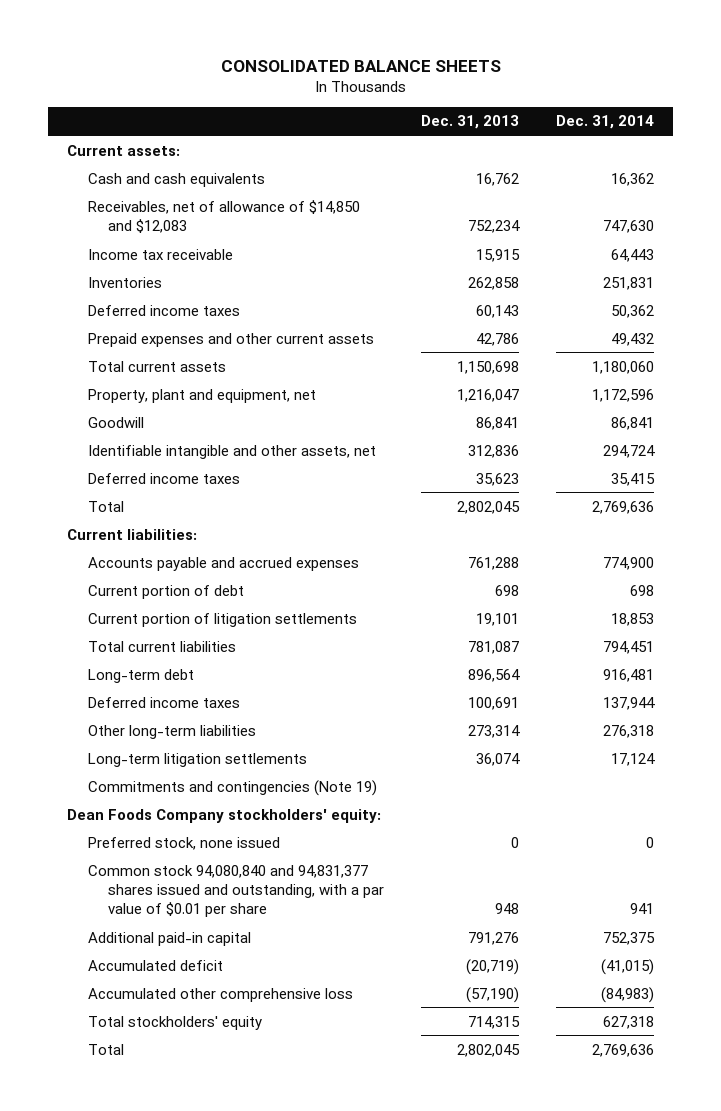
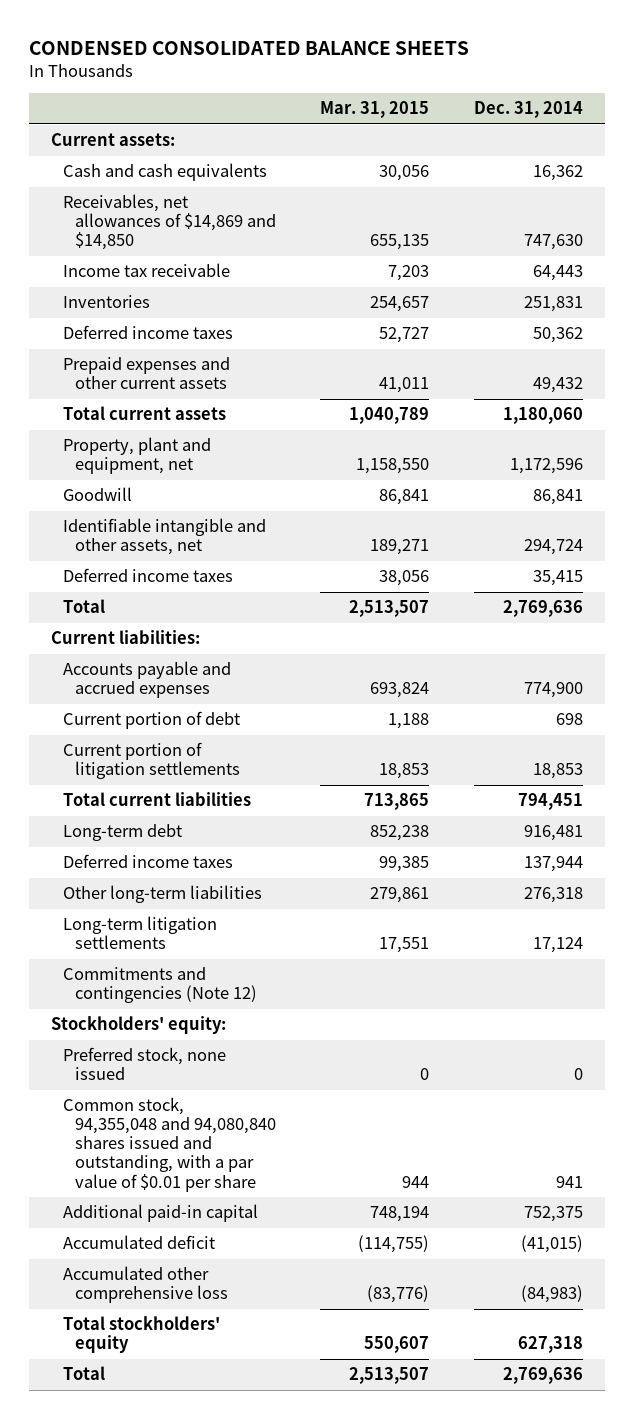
[220,59,501,72] CONSOLIDATED BALANCE SHEETS -> [29,40,470,55] CONDENSED CONSOLIDATED BALANCE SHEETS
[421,115,520,130] Dec. 31, 2013 -> none
none -> [320,101,430,119] Mar. 31, 2015
[87,199,360,233] Receivables, net of allowance of $14,850 and $12,083 -> [63,194,276,251] Receivables, net allowances of $14,869 and $14,850
[66,808,381,823] Dean Foods Company stockholders' equity: -> none
[87,779,377,796] Commitments and contingencies (Note 19) -> [63,967,257,1004] Commitments and contingencies (Note 12)
none -> [51,1016,227,1035] Stockholders' equity:
[87,864,385,918] Common stock 94,080,840 and 94,831,377 shares issued and outstanding, with a par value of $0.01 per share -> [63,1097,276,1192] Common stock, 94,355,048 and 94,080,840 shares issued and outstanding, with a par value of $0.01 per share

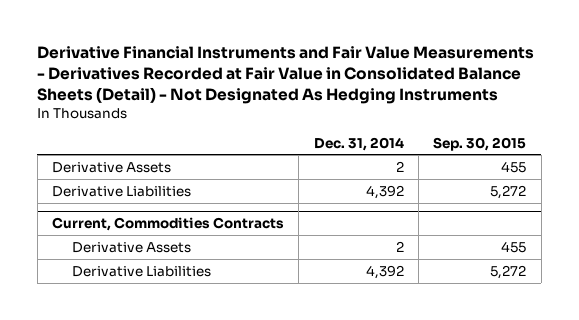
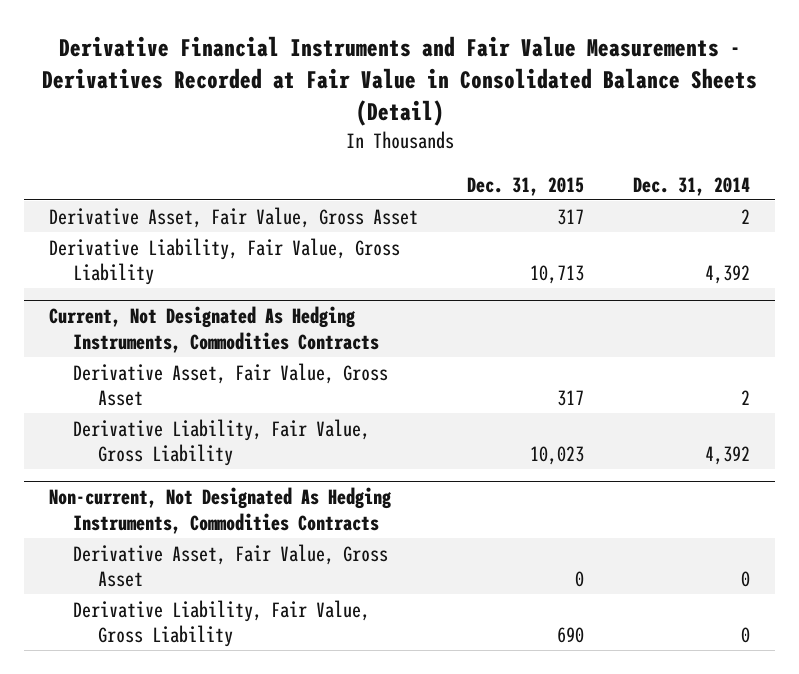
[37,46,535,104] Derivative Financial Instruments and Fair Value Measurements - Derivatives Recorded at Fair Value in Consolidated Balance Sheets (Detail) - Not Designated As Hedging Instruments -> [41,35,757,127] Derivative Financial Instruments and Fair Value Measurements - Derivatives Recorded at Fair Value in Consolidated Balance Sheets (Detail)
[433,136,527,151] Sep. 30, 2015 -> none
none -> [467,176,585,196] Dec. 31, 2015
[52,216,285,231] Current, Commodities Contracts -> none
[52,161,172,173] Derivative Assets -> [48,206,418,228] Derivative Asset, Fair Value, Gross Asset
[52,185,192,197] Derivative Liabilities -> [48,237,400,286] Derivative Liability, Fair Value, Gross Liability
none -> [48,306,380,353] Current, Not Designated As Hedging Instruments, Commodities Contracts
[71,241,191,253] Derivative Assets -> [73,362,389,407] Derivative Asset, Fair Value, Gross Asset
[71,265,211,277] Derivative Liabilities -> [73,418,371,467] Derivative Liability, Fair Value, Gross Liability
none -> [48,487,392,534] Non-current, Not Designated As Hedging Instruments, Commodities Contracts
none -> [73,543,389,588] Derivative Asset, Fair Value, Gross Asset
none -> [73,599,371,648] Derivative Liability, Fair Value, Gross Liability

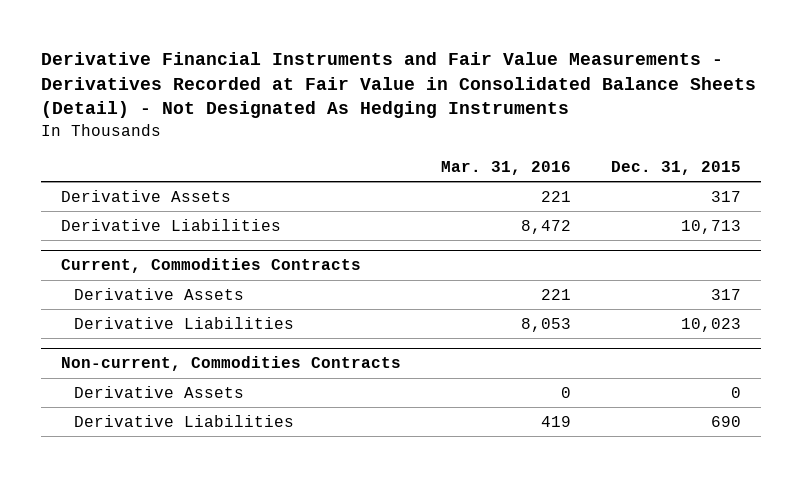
[41,35,757,127] Derivative Financial Instruments and Fair Value Measurements - Derivatives Recorded at Fair Value in Consolidated Balance Sheets (Detail) -> [40,52,756,119] Derivative Financial Instruments and Fair Value Measurements - Derivatives Recorded at Fair Value in Consolidated Balance Sheets (Detail) - Not Designated As Hedging Instruments
[633,176,751,196] Dec. 31, 2014 -> none
none -> [440,160,571,175] Mar. 31, 2016
[48,306,380,353] Current, Not Designated As Hedging Instruments, Commodities Contracts -> none
[48,487,392,534] Non-current, Not Designated As Hedging Instruments, Commodities Contracts -> none
[48,206,418,228] Derivative Asset, Fair Value, Gross Asset -> [60,189,231,202] Derivative Assets
[48,237,400,286] Derivative Liability, Fair Value, Gross Liability -> [60,218,281,231] Derivative Liabilities
none -> [60,258,361,274] Current, Commodities Contracts
[73,362,389,407] Derivative Asset, Fair Value, Gross Asset -> [73,287,244,300] Derivative Assets
[73,418,371,467] Derivative Liability, Fair Value, Gross Liability -> [73,316,294,329] Derivative Liabilities
none -> [60,356,401,372] Non-current, Commodities Contracts
[73,543,389,588] Derivative Asset, Fair Value, Gross Asset -> [73,385,244,398] Derivative Assets
[73,599,371,648] Derivative Liability, Fair Value, Gross Liability -> [73,414,294,427] Derivative Liabilities

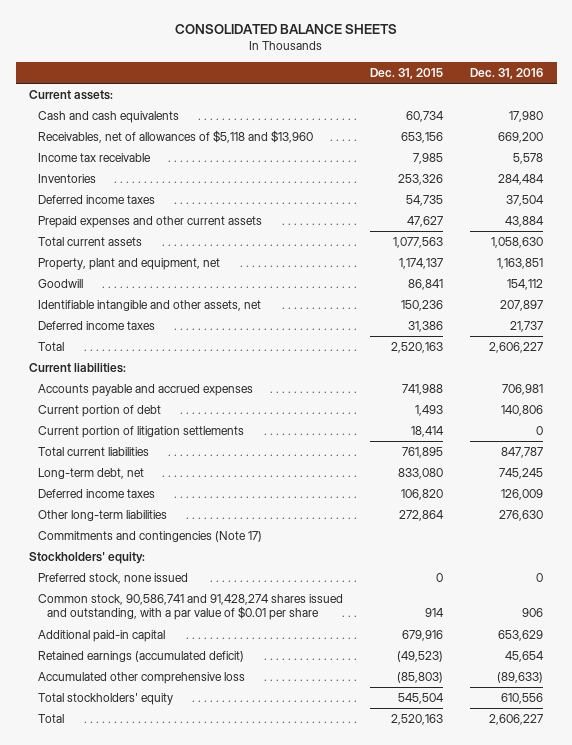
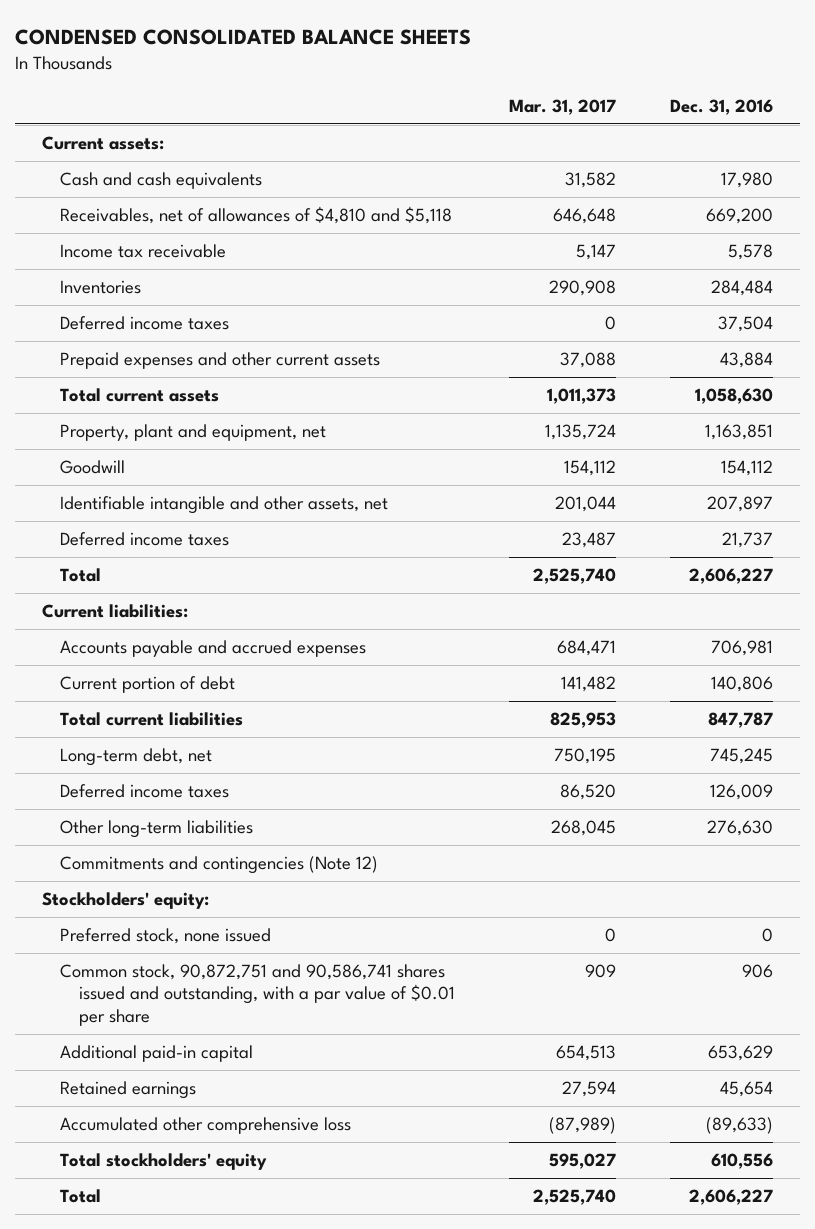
[175,24,398,35] CONSOLIDATED BALANCE SHEETS -> [15,29,472,46] CONDENSED CONSOLIDATED BALANCE SHEETS
[370,68,444,80] Dec. 31, 2015 -> none
none -> [508,98,616,115] Mar. 31, 2017
[38,130,314,144] Receivables, net of allowances of $5,118 and $13,960 -> [60,206,453,225] Receivables, net of allowances of $4,810 and $5,118
[38,426,245,439] Current portion of litigation settlements -> none
[38,531,263,543] Commitments and contingencies (Note 17) -> [60,856,379,875] Commitments and contingencies (Note 12)
[38,594,344,621] Common stock, 90,586,741 and 91,428,274 shares issued and outstanding, with a par value of $0.01 per share -> [60,964,455,1026] Common stock, 90,872,751 and 90,586,741 shares issued and outstanding, with a par value of $0.01 per share
[38,651,245,663] Retained earnings (accumulated deficit) -> [60,1081,197,1100] Retained earnings

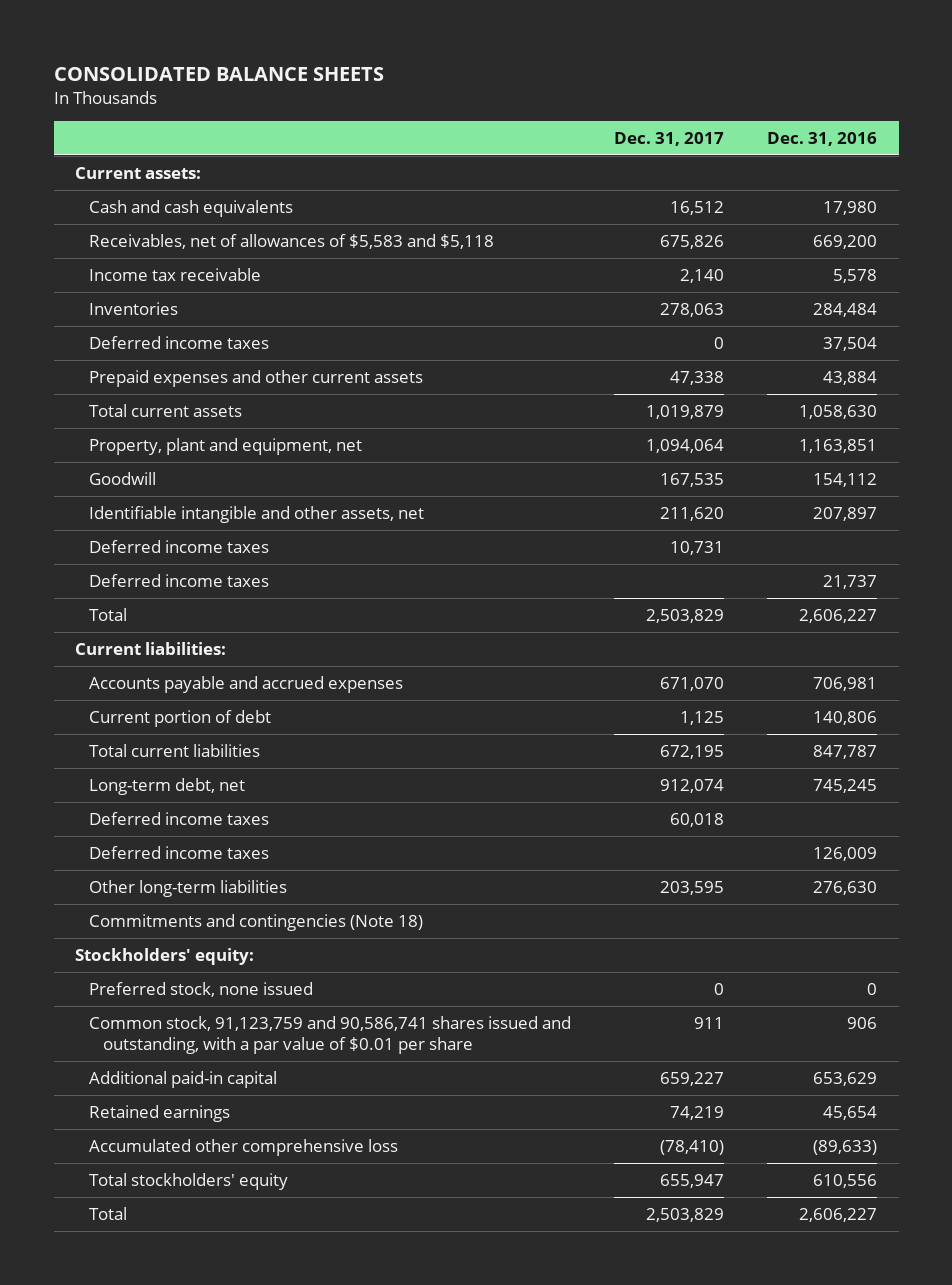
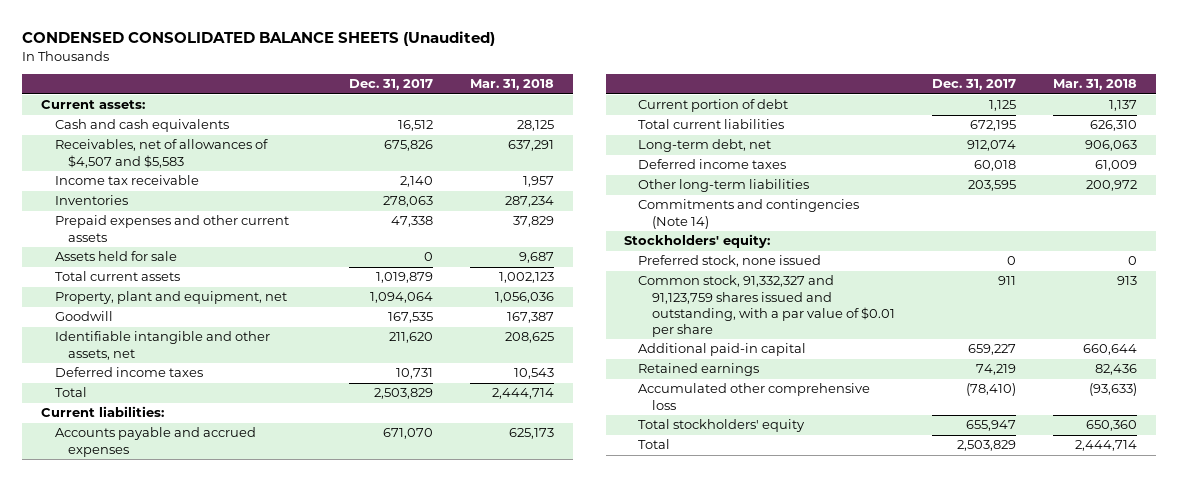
[53,66,384,81] CONSOLIDATED BALANCE SHEETS -> [22,30,496,46] CONDENSED CONSOLIDATED BALANCE SHEETS (Unaudited)
[767,131,878,146] Dec. 31, 2016 -> none
none -> [470,79,555,91] Mar. 31, 2018
[89,234,495,250] Receivables, net of allowances of $5,583 and $5,118 -> [54,139,268,168] Receivables, net of allowances of $4,507 and $5,583
[89,336,270,350] Deferred income taxes -> none
none -> [54,251,177,262] Assets held for sale
[89,574,270,588] Deferred income taxes -> none
[89,846,270,860] Deferred income taxes -> none
[89,914,424,932] Commitments and contingencies (Note 18) -> [638,199,860,229] Commitments and contingencies (Note 14)
[89,1016,572,1054] Common stock, 91,123,759 and 90,586,741 shares issued and outstanding, with a par value of $0.01 per share -> [638,275,895,338] Common stock, 91,332,327 and 91,123,759 shares issued and outstanding, with a par value of $0.01 per share

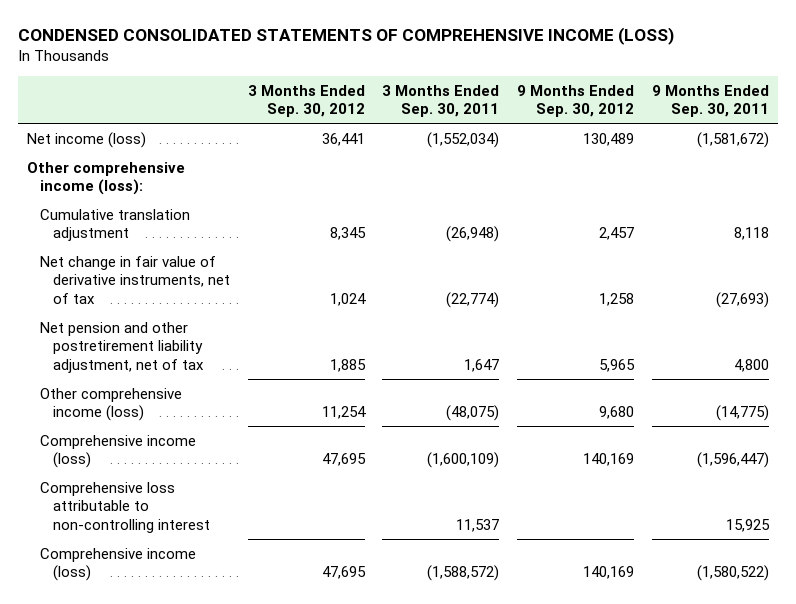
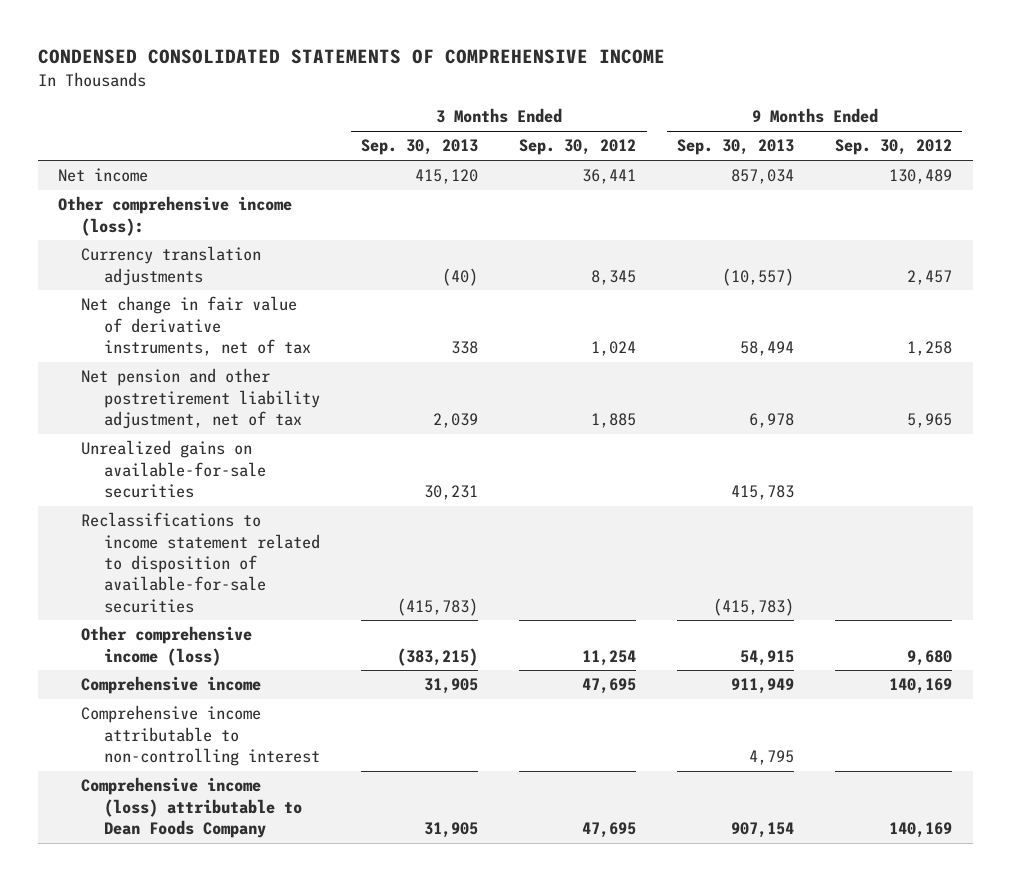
[17,26,674,45] CONDENSED CONSOLIDATED STATEMENTS OF COMPREHENSIVE INCOME (LOSS) -> [37,49,665,65] CONDENSED CONSOLIDATED STATEMENTS OF COMPREHENSIVE INCOME
[382,84,500,118] 3 Months Ended Sep. 30, 2011 -> none
[651,84,769,118] 9 Months Ended Sep. 30, 2011 -> none
none -> [361,139,479,156] Sep. 30, 2013
none -> [677,139,795,156] Sep. 30, 2013
[26,131,146,148] Net income (loss) -> [58,168,149,183] Net income
[39,208,190,242] Cumulative translation adjustment -> [81,246,262,286] Currency translation adjustments
none -> [81,440,267,498] Unrealized gains on available-for-sale securities
none -> [81,512,321,613] Reclassifications to income statement related to disposition of available-for-sale securities
[39,434,196,469] Comprehensive income (loss) -> [81,676,262,695] Comprehensive income
[39,481,211,533] Comprehensive loss attributable to non-controlling interest -> [81,705,321,766] Comprehensive income attributable to non-controlling interest
[39,547,196,582] Comprehensive income (loss) -> [81,777,303,838] Comprehensive income (loss) attributable to Dean Foods Company

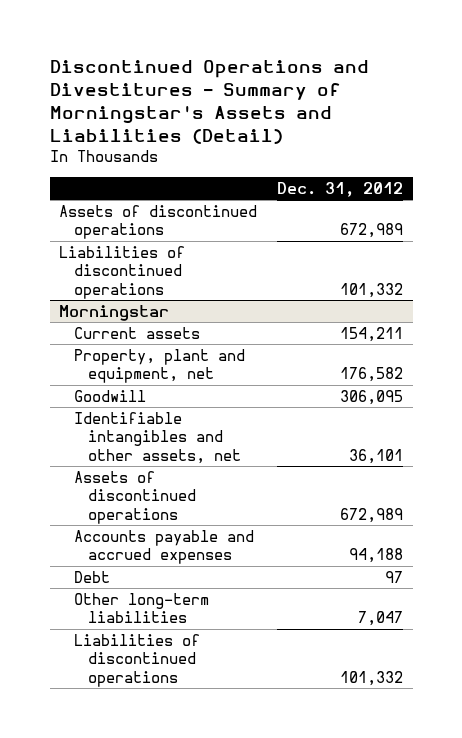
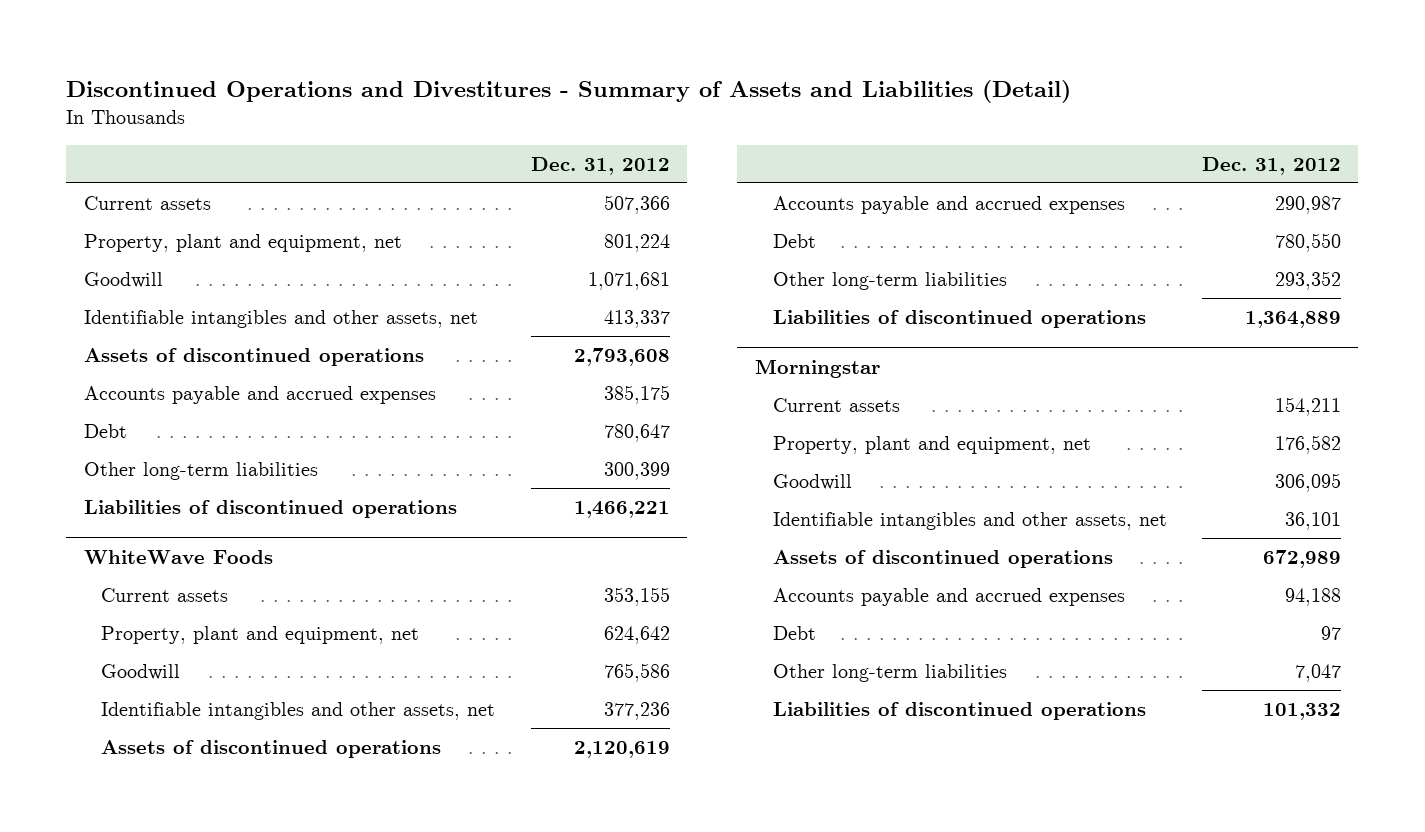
[49,59,369,144] Discontinued Operations and Divestitures - Summary of Morningstar's Assets and Liabilities (Detail) -> [66,80,1072,104] Discontinued Operations and Divestitures - Summary of Assets and Liabilities (Detail)
none -> [83,196,211,211] Current assets
none -> [83,234,402,253] Property, plant and equipment, net
none -> [83,272,163,289] Goodwill
none -> [83,310,478,329] Identifiable intangibles and other assets, net
[339,223,403,239] 672,989 -> [573,348,670,367] 2,793,608
none -> [83,386,436,405] Accounts payable and accrued expenses
none -> [83,424,127,439] Debt
none -> [83,462,318,481] Other long-term liabilities
[339,282,403,298] 101,332 -> [573,501,670,519] 1,466,221
none -> [83,549,273,564] WhiteWave Foods
none -> [101,588,229,603] Current assets
none -> [101,626,420,645] Property, plant and equipment, net
none -> [101,664,181,681] Goodwill
none -> [101,702,496,721] Identifiable intangibles and other assets, net
none -> [101,740,442,759] Assets of discontinued operations
none -> [772,196,1125,215] Accounts payable and accrued expenses
none -> [772,234,816,249] Debt
none -> [772,272,1007,291] Other long-term liabilities
none -> [772,310,1146,329] Liabilities of discontinued operations

